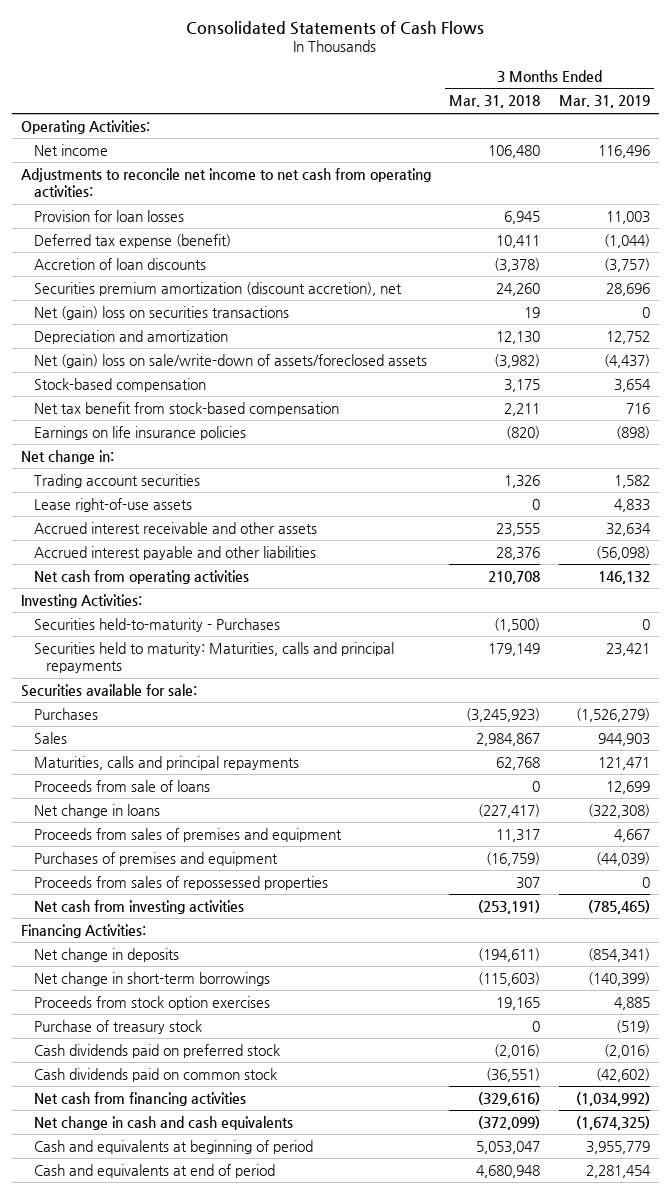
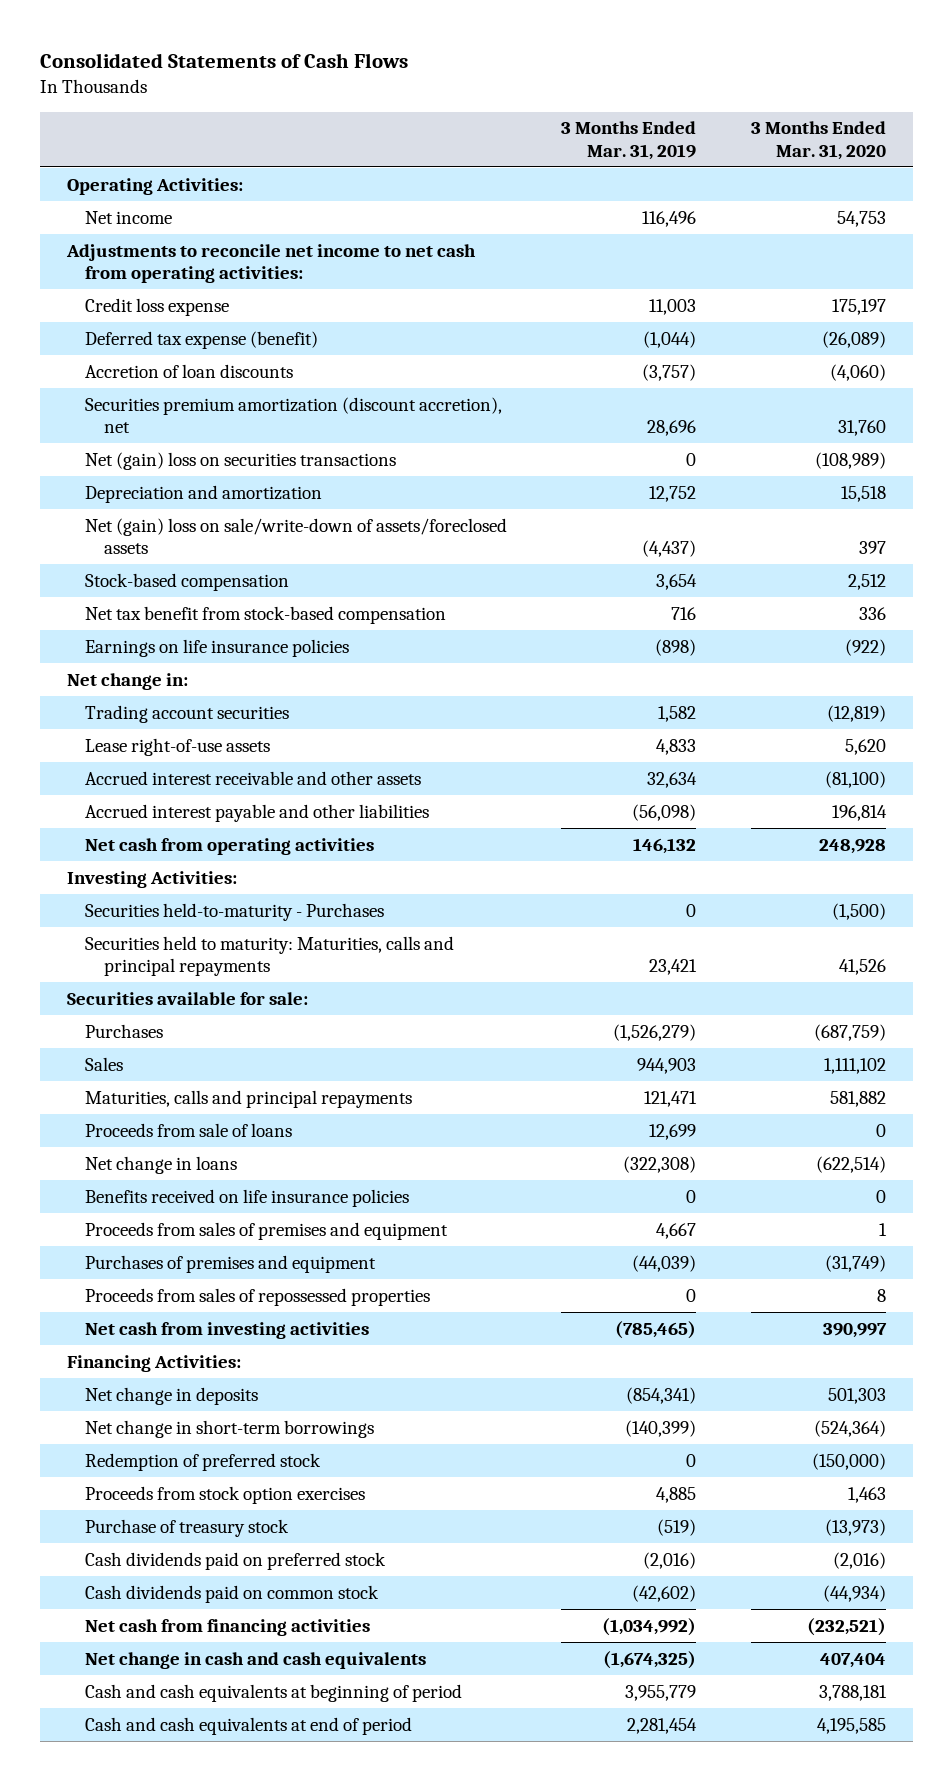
[449,95,541,109] Mar. 31, 2018 -> none
none -> [750,121,886,160] 3 Months Ended Mar. 31, 2020
[33,209,184,222] Provision for loan losses -> [85,297,230,316] Credit loss expense
none -> [85,1188,410,1207] Benefits received on life insurance policies
none -> [85,1452,322,1471] Redemption of preferred stock
[33,1139,313,1154] Cash and equivalents at beginning of period -> [85,1683,463,1702] Cash and cash equivalents at beginning of period
[33,1163,275,1178] Cash and equivalents at end of period -> [85,1716,413,1735] Cash and cash equivalents at end of period

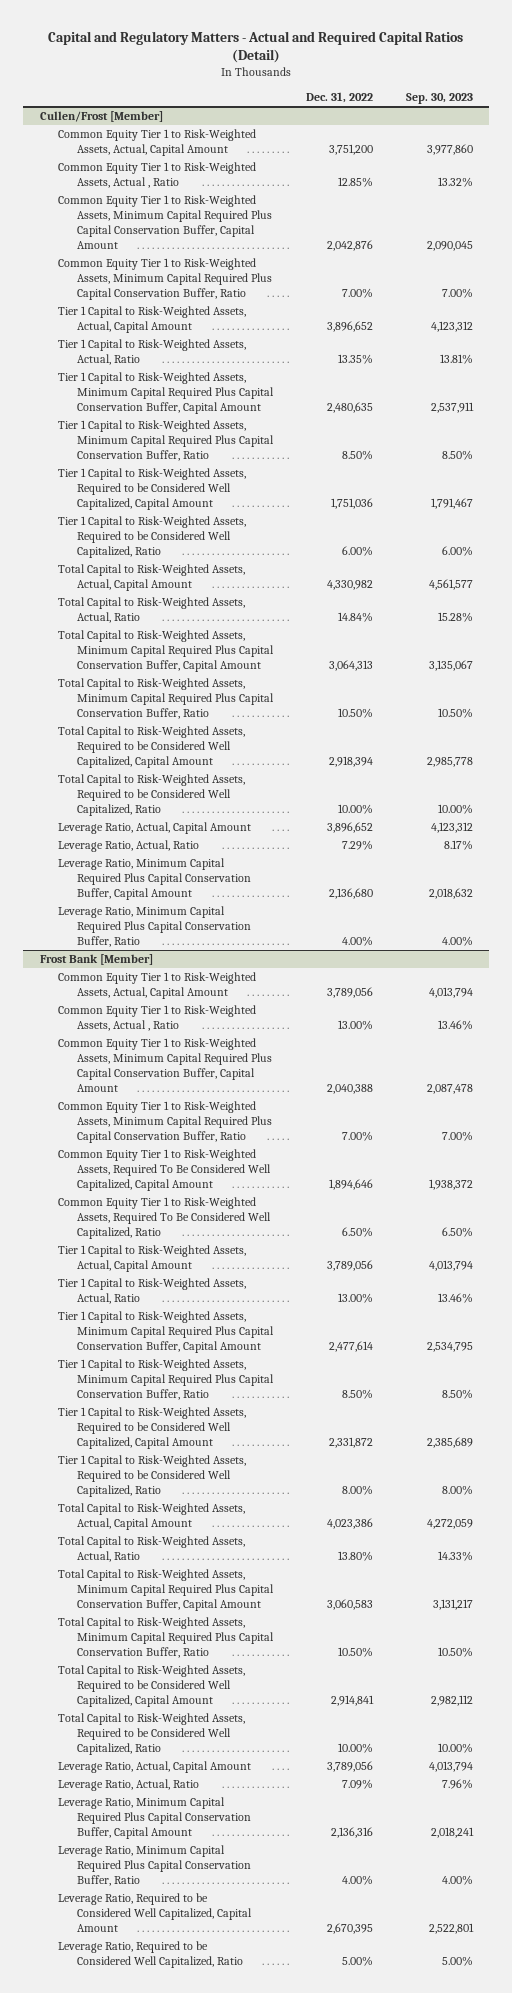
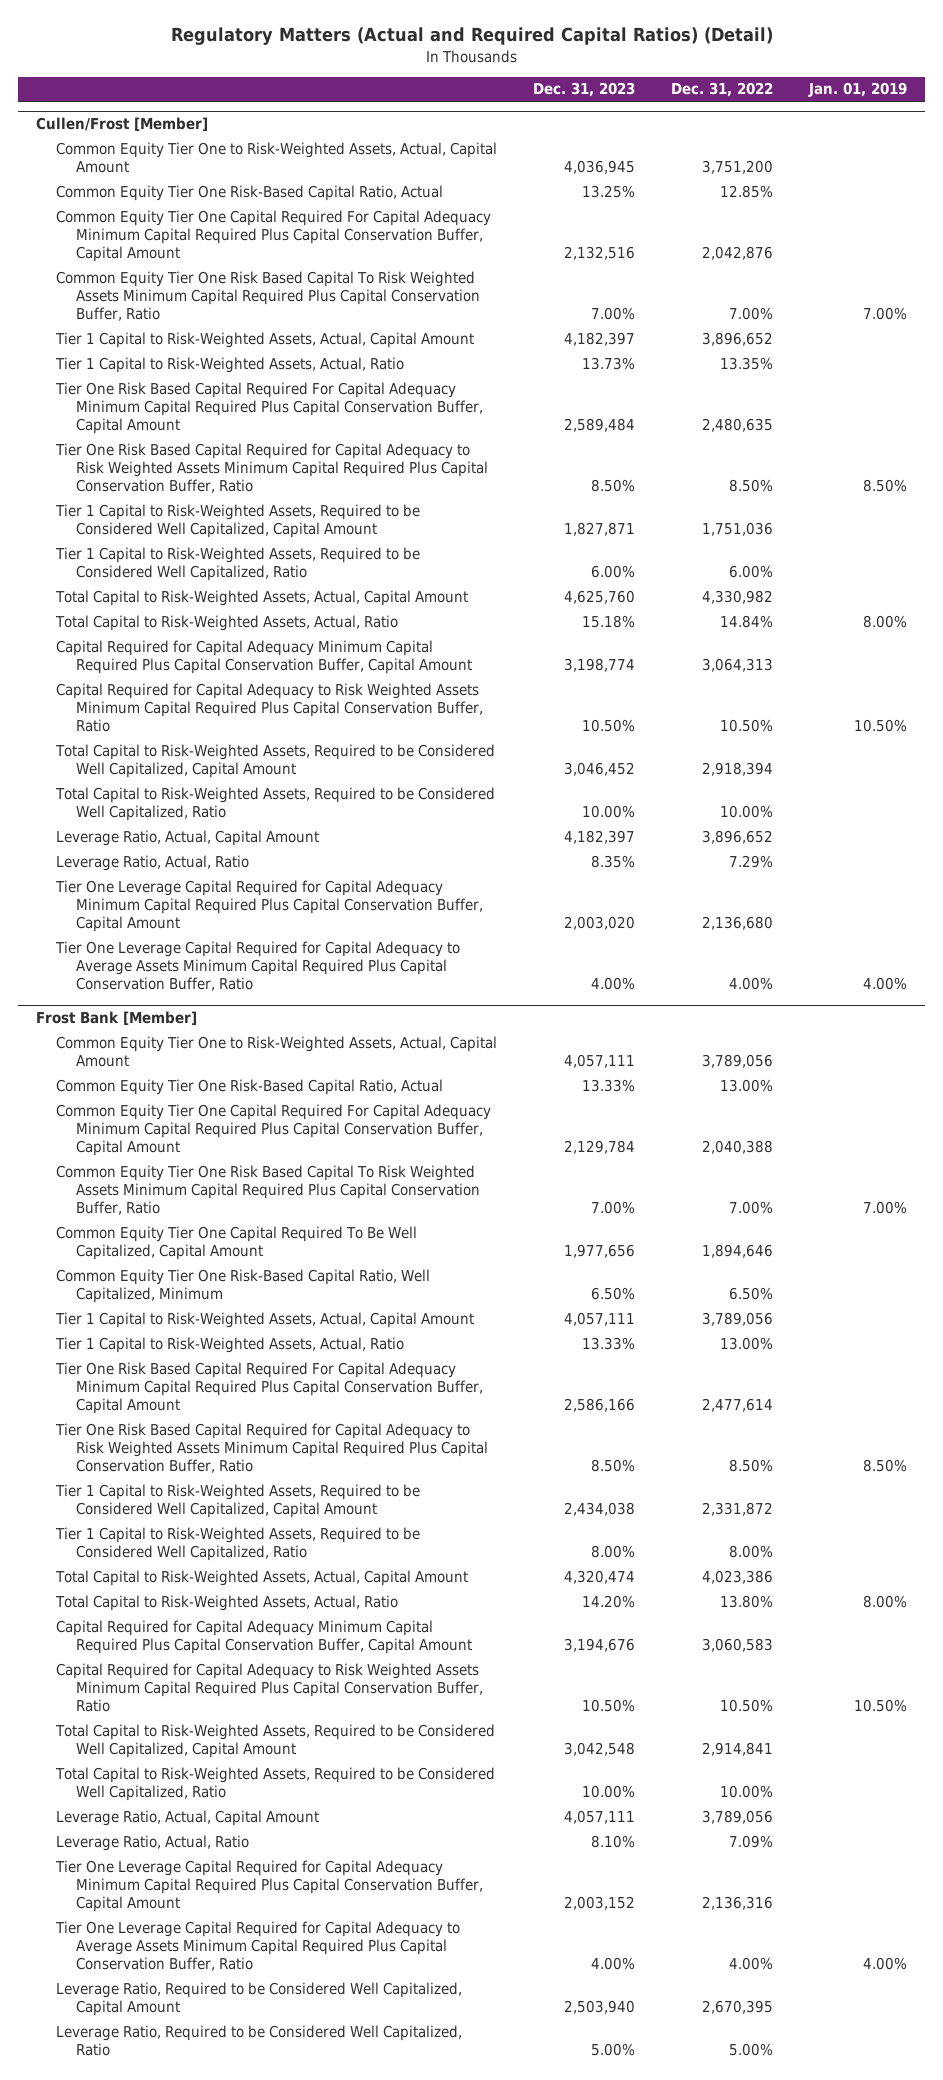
[48,30,464,64] Capital and Regulatory Matters - Actual and Required Capital Ratios (Detail) -> [170,27,773,46] Regulatory Matters (Actual and Required Capital Ratios) (Detail)
[405,93,473,105] Sep. 30, 2023 -> none
none -> [533,82,636,98] Dec. 31, 2023
none -> [808,82,908,98] Jan. 01, 2019
[58,129,257,156] Common Equity Tier 1 to Risk-Weighted Assets, Actual, Capital Amount -> [56,141,498,173] Common Equity Tier One to Risk-Weighted Assets, Actual, Capital Amount
[58,162,257,188] Common Equity Tier 1 to Risk-Weighted Assets, Actual , Ratio -> [56,184,444,201] Common Equity Tier One Risk-Based Capital Ratio, Actual
[58,195,272,249] Common Equity Tier 1 to Risk-Weighted Assets, Minimum Capital Required Plus Capital Conservation Buffer, Capital Amount -> [56,209,492,263] Common Equity Tier One Capital Required For Capital Adequacy Minimum Capital Required Plus Capital Conservation Buffer, Capital Amount
[58,258,272,300] Common Equity Tier 1 to Risk-Weighted Assets, Minimum Capital Required Plus Capital Conservation Buffer, Ratio -> [56,270,480,322] Common Equity Tier One Risk Based Capital To Risk Weighted Assets Minimum Capital Required Plus Capital Conservation Buffer, Ratio
[58,372,274,414] Tier 1 Capital to Risk-Weighted Assets, Minimum Capital Required Plus Capital Conservation Buffer, Capital Amount -> [55,381,483,435] Tier One Risk Based Capital Required For Capital Adequacy Minimum Capital Required Plus Capital Conservation Buffer, Capital Amount
[58,420,274,461] Tier 1 Capital to Risk-Weighted Assets, Minimum Capital Required Plus Capital Conservation Buffer, Ratio -> [55,442,488,494] Tier One Risk Based Capital Required for Capital Adequacy to Risk Weighted Assets Minimum Capital Required Plus Capital Conservation Buffer, Ratio
[58,630,274,672] Total Capital to Risk-Weighted Assets, Minimum Capital Required Plus Capital Conservation Buffer, Capital Amount -> [56,639,472,674] Capital Required for Capital Adequacy Minimum Capital Required Plus Capital Conservation Buffer, Capital Amount
[58,678,274,719] Total Capital to Risk-Weighted Assets, Minimum Capital Required Plus Capital Conservation Buffer, Ratio -> [56,682,483,733] Capital Required for Capital Adequacy to Risk Weighted Assets Minimum Capital Required Plus Capital Conservation Buffer, Ratio
[58,858,251,900] Leverage Ratio, Minimum Capital Required Plus Capital Conservation Buffer, Capital Amount -> [55,879,483,933] Tier One Leverage Capital Required for Capital Adequacy Minimum Capital Required Plus Capital Conservation Buffer, Capital Amount
[58,906,251,947] Leverage Ratio, Minimum Capital Required Plus Capital Conservation Buffer, Ratio -> [55,940,461,992] Tier One Leverage Capital Required for Capital Adequacy to Average Assets Minimum Capital Required Plus Capital Conservation Buffer, Ratio
[58,972,257,999] Common Equity Tier 1 to Risk-Weighted Assets, Actual, Capital Amount -> [56,1035,498,1067] Common Equity Tier One to Risk-Weighted Assets, Actual, Capital Amount
[58,1005,257,1031] Common Equity Tier 1 to Risk-Weighted Assets, Actual , Ratio -> [56,1078,444,1095] Common Equity Tier One Risk-Based Capital Ratio, Actual
[58,1038,272,1092] Common Equity Tier 1 to Risk-Weighted Assets, Minimum Capital Required Plus Capital Conservation Buffer, Capital Amount -> [56,1103,492,1157] Common Equity Tier One Capital Required For Capital Adequacy Minimum Capital Required Plus Capital Conservation Buffer, Capital Amount
[58,1101,272,1143] Common Equity Tier 1 to Risk-Weighted Assets, Minimum Capital Required Plus Capital Conservation Buffer, Ratio -> [56,1164,480,1216] Common Equity Tier One Risk Based Capital To Risk Weighted Assets Minimum Capital Required Plus Capital Conservation Buffer, Ratio
[58,1149,271,1191] Common Equity Tier 1 to Risk-Weighted Assets, Required To Be Considered Well Capitalized, Capital Amount -> [56,1225,418,1260] Common Equity Tier One Capital Required To Be Well Capitalized, Capital Amount
[58,1197,271,1239] Common Equity Tier 1 to Risk-Weighted Assets, Required To Be Considered Well Capitalized, Ratio -> [56,1268,431,1303] Common Equity Tier One Risk-Based Capital Ratio, Well Capitalized, Minimum
[58,1311,274,1353] Tier 1 Capital to Risk-Weighted Assets, Minimum Capital Required Plus Capital Conservation Buffer, Capital Amount -> [55,1361,483,1415] Tier One Risk Based Capital Required For Capital Adequacy Minimum Capital Required Plus Capital Conservation Buffer, Capital Amount
[58,1359,274,1400] Tier 1 Capital to Risk-Weighted Assets, Minimum Capital Required Plus Capital Conservation Buffer, Ratio -> [55,1422,488,1474] Tier One Risk Based Capital Required for Capital Adequacy to Risk Weighted Assets Minimum Capital Required Plus Capital Conservation Buffer, Ratio
[58,1569,274,1611] Total Capital to Risk-Weighted Assets, Minimum Capital Required Plus Capital Conservation Buffer, Capital Amount -> [56,1619,472,1654] Capital Required for Capital Adequacy Minimum Capital Required Plus Capital Conservation Buffer, Capital Amount
[58,1617,274,1658] Total Capital to Risk-Weighted Assets, Minimum Capital Required Plus Capital Conservation Buffer, Ratio -> [56,1662,483,1713] Capital Required for Capital Adequacy to Risk Weighted Assets Minimum Capital Required Plus Capital Conservation Buffer, Ratio
[58,1797,251,1839] Leverage Ratio, Minimum Capital Required Plus Capital Conservation Buffer, Capital Amount -> [55,1859,483,1913] Tier One Leverage Capital Required for Capital Adequacy Minimum Capital Required Plus Capital Conservation Buffer, Capital Amount
[58,1845,251,1886] Leverage Ratio, Minimum Capital Required Plus Capital Conservation Buffer, Ratio -> [55,1920,461,1972] Tier One Leverage Capital Required for Capital Adequacy to Average Assets Minimum Capital Required Plus Capital Conservation Buffer, Ratio

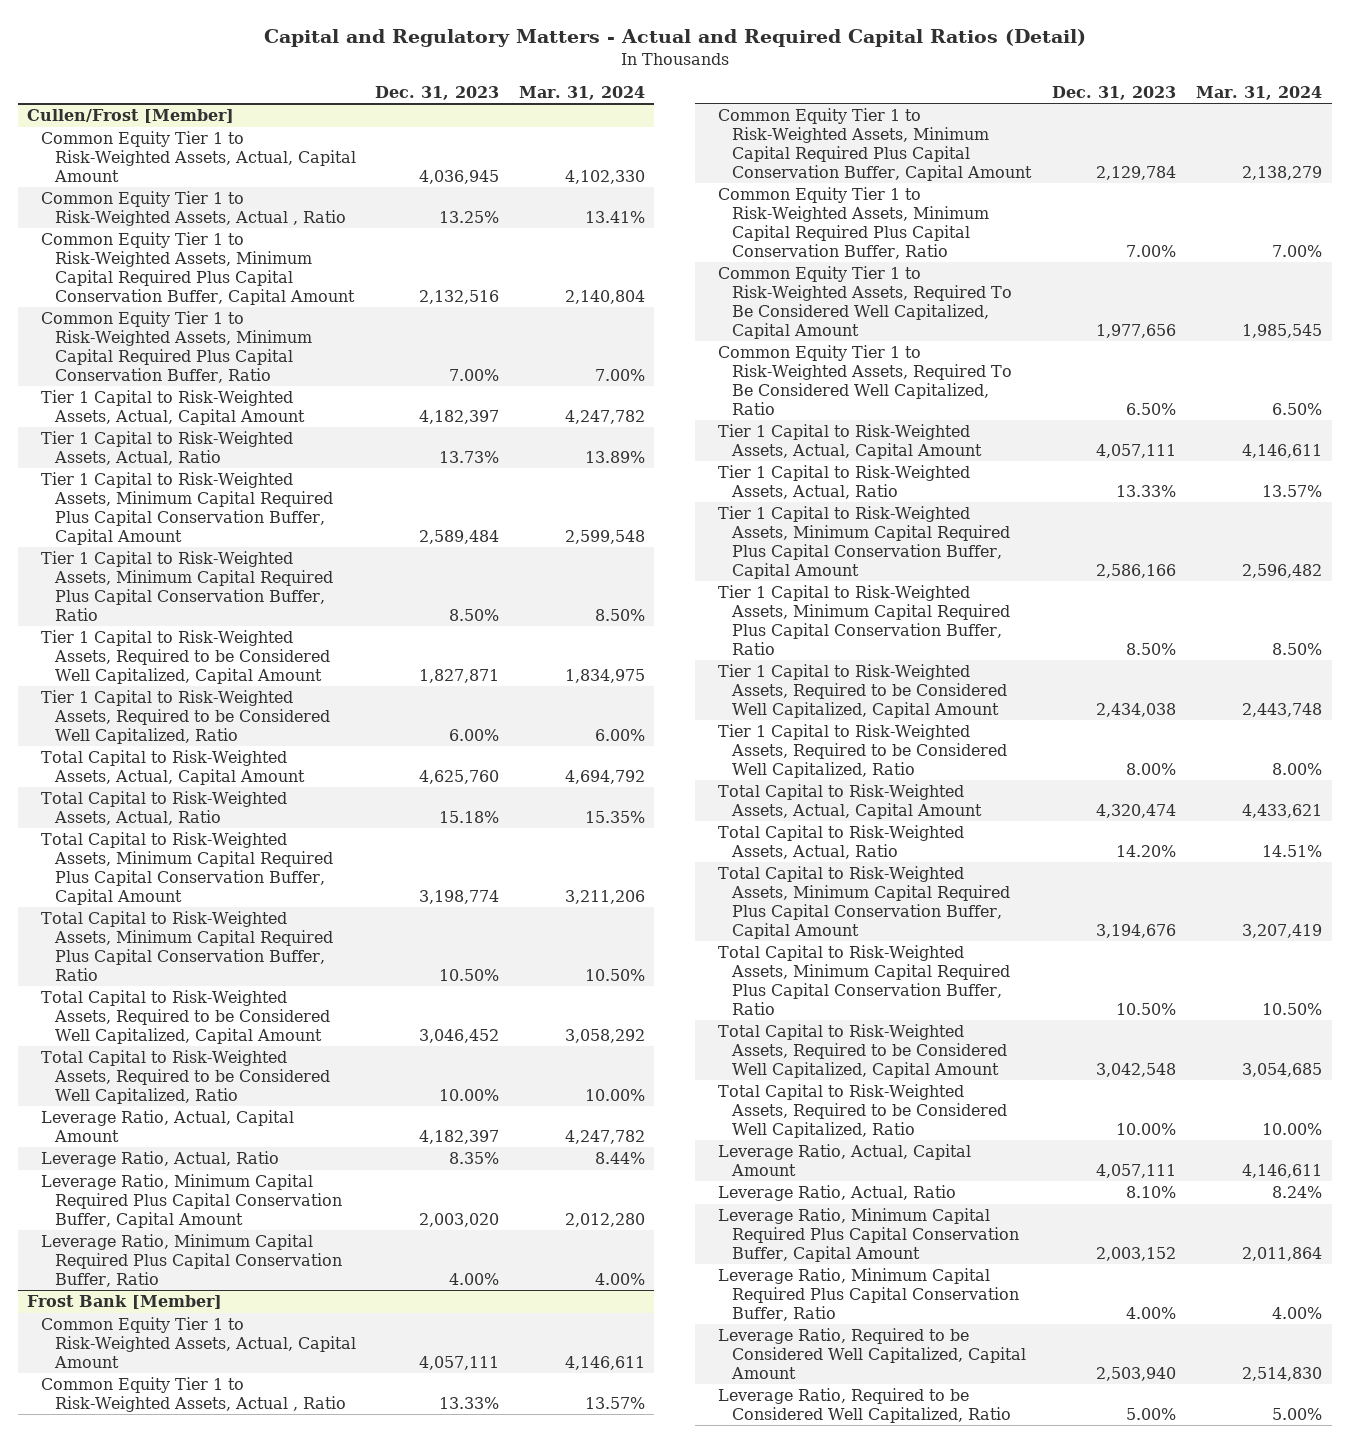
[170,27,773,46] Regulatory Matters (Actual and Required Capital Ratios) (Detail) -> [263,28,1086,47] Capital and Regulatory Matters - Actual and Required Capital Ratios (Detail)
[671,82,774,98] Dec. 31, 2022 -> none
[808,82,908,98] Jan. 01, 2019 -> none
none -> [518,85,645,100] Mar. 31, 2024
[56,141,498,173] Common Equity Tier One to Risk-Weighted Assets, Actual, Capital Amount -> [41,131,356,182] Common Equity Tier 1 to Risk-Weighted Assets, Actual, Capital Amount
[56,184,444,201] Common Equity Tier One Risk-Based Capital Ratio, Actual -> [41,191,346,227] Common Equity Tier 1 to Risk-Weighted Assets, Actual , Ratio
[56,209,492,263] Common Equity Tier One Capital Required For Capital Adequacy Minimum Capital Required Plus Capital Conservation Buffer, Capital Amount -> [41,232,355,305] Common Equity Tier 1 to Risk-Weighted Assets, Minimum Capital Required Plus Capital Conservation Buffer, Capital Amount
[56,270,480,322] Common Equity Tier One Risk Based Capital To Risk Weighted Assets Minimum Capital Required Plus Capital Conservation Buffer, Ratio -> [41,311,312,383] Common Equity Tier 1 to Risk-Weighted Assets, Minimum Capital Required Plus Capital Conservation Buffer, Ratio
[55,381,483,435] Tier One Risk Based Capital Required For Capital Adequacy Minimum Capital Required Plus Capital Conservation Buffer, Capital Amount -> [41,472,333,545] Tier 1 Capital to Risk-Weighted Assets, Minimum Capital Required Plus Capital Conservation Buffer, Capital Amount
[55,442,488,494] Tier One Risk Based Capital Required for Capital Adequacy to Risk Weighted Assets Minimum Capital Required Plus Capital Conservation Buffer, Ratio -> [41,551,333,621] Tier 1 Capital to Risk-Weighted Assets, Minimum Capital Required Plus Capital Conservation Buffer, Ratio
[56,639,472,674] Capital Required for Capital Adequacy Minimum Capital Required Plus Capital Conservation Buffer, Capital Amount -> [41,832,333,905] Total Capital to Risk-Weighted Assets, Minimum Capital Required Plus Capital Conservation Buffer, Capital Amount
[56,682,483,733] Capital Required for Capital Adequacy to Risk Weighted Assets Minimum Capital Required Plus Capital Conservation Buffer, Ratio -> [41,911,333,981] Total Capital to Risk-Weighted Assets, Minimum Capital Required Plus Capital Conservation Buffer, Ratio
[55,879,483,933] Tier One Leverage Capital Required for Capital Adequacy Minimum Capital Required Plus Capital Conservation Buffer, Capital Amount -> [41,1174,342,1228] Leverage Ratio, Minimum Capital Required Plus Capital Conservation Buffer, Capital Amount
[55,940,461,992] Tier One Leverage Capital Required for Capital Adequacy to Average Assets Minimum Capital Required Plus Capital Conservation Buffer, Ratio -> [41,1234,342,1287] Leverage Ratio, Minimum Capital Required Plus Capital Conservation Buffer, Ratio
[56,1035,498,1067] Common Equity Tier One to Risk-Weighted Assets, Actual, Capital Amount -> [41,1317,356,1368] Common Equity Tier 1 to Risk-Weighted Assets, Actual, Capital Amount
[56,1078,444,1095] Common Equity Tier One Risk-Based Capital Ratio, Actual -> [41,1377,346,1413] Common Equity Tier 1 to Risk-Weighted Assets, Actual , Ratio
[56,1103,492,1157] Common Equity Tier One Capital Required For Capital Adequacy Minimum Capital Required Plus Capital Conservation Buffer, Capital Amount -> [718,108,1033,181] Common Equity Tier 1 to Risk-Weighted Assets, Minimum Capital Required Plus Capital Conservation Buffer, Capital Amount
[56,1164,480,1216] Common Equity Tier One Risk Based Capital To Risk Weighted Assets Minimum Capital Required Plus Capital Conservation Buffer, Ratio -> [718,187,990,259] Common Equity Tier 1 to Risk-Weighted Assets, Minimum Capital Required Plus Capital Conservation Buffer, Ratio
[56,1225,418,1260] Common Equity Tier One Capital Required To Be Well Capitalized, Capital Amount -> [718,266,1013,339] Common Equity Tier 1 to Risk-Weighted Assets, Required To Be Considered Well Capitalized, Capital Amount
[56,1268,431,1303] Common Equity Tier One Risk-Based Capital Ratio, Well Capitalized, Minimum -> [718,345,1013,415] Common Equity Tier 1 to Risk-Weighted Assets, Required To Be Considered Well Capitalized, Ratio
[55,1361,483,1415] Tier One Risk Based Capital Required For Capital Adequacy Minimum Capital Required Plus Capital Conservation Buffer, Capital Amount -> [718,506,1011,579] Tier 1 Capital to Risk-Weighted Assets, Minimum Capital Required Plus Capital Conservation Buffer, Capital Amount
[55,1422,488,1474] Tier One Risk Based Capital Required for Capital Adequacy to Risk Weighted Assets Minimum Capital Required Plus Capital Conservation Buffer, Ratio -> [718,585,1011,655] Tier 1 Capital to Risk-Weighted Assets, Minimum Capital Required Plus Capital Conservation Buffer, Ratio
[56,1619,472,1654] Capital Required for Capital Adequacy Minimum Capital Required Plus Capital Conservation Buffer, Capital Amount -> [718,866,1011,939] Total Capital to Risk-Weighted Assets, Minimum Capital Required Plus Capital Conservation Buffer, Capital Amount
[56,1662,483,1713] Capital Required for Capital Adequacy to Risk Weighted Assets Minimum Capital Required Plus Capital Conservation Buffer, Ratio -> [718,945,1011,1015] Total Capital to Risk-Weighted Assets, Minimum Capital Required Plus Capital Conservation Buffer, Ratio
[55,1859,483,1913] Tier One Leverage Capital Required for Capital Adequacy Minimum Capital Required Plus Capital Conservation Buffer, Capital Amount -> [718,1208,1020,1262] Leverage Ratio, Minimum Capital Required Plus Capital Conservation Buffer, Capital Amount
[55,1920,461,1972] Tier One Leverage Capital Required for Capital Adequacy to Average Assets Minimum Capital Required Plus Capital Conservation Buffer, Ratio -> [718,1268,1020,1321] Leverage Ratio, Minimum Capital Required Plus Capital Conservation Buffer, Ratio

